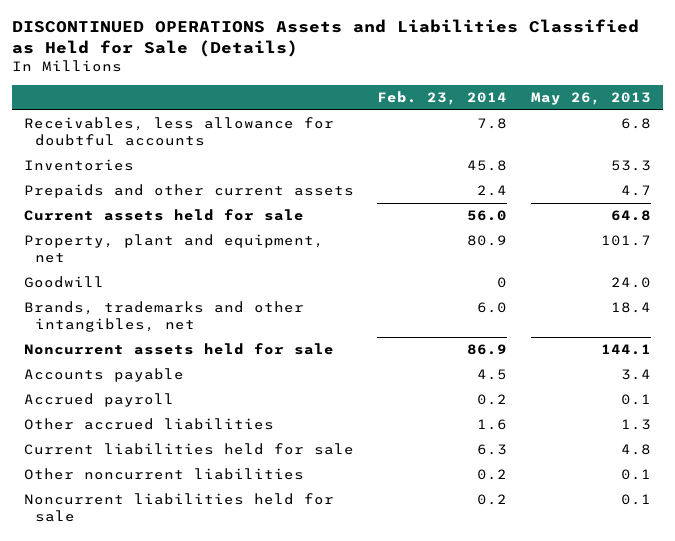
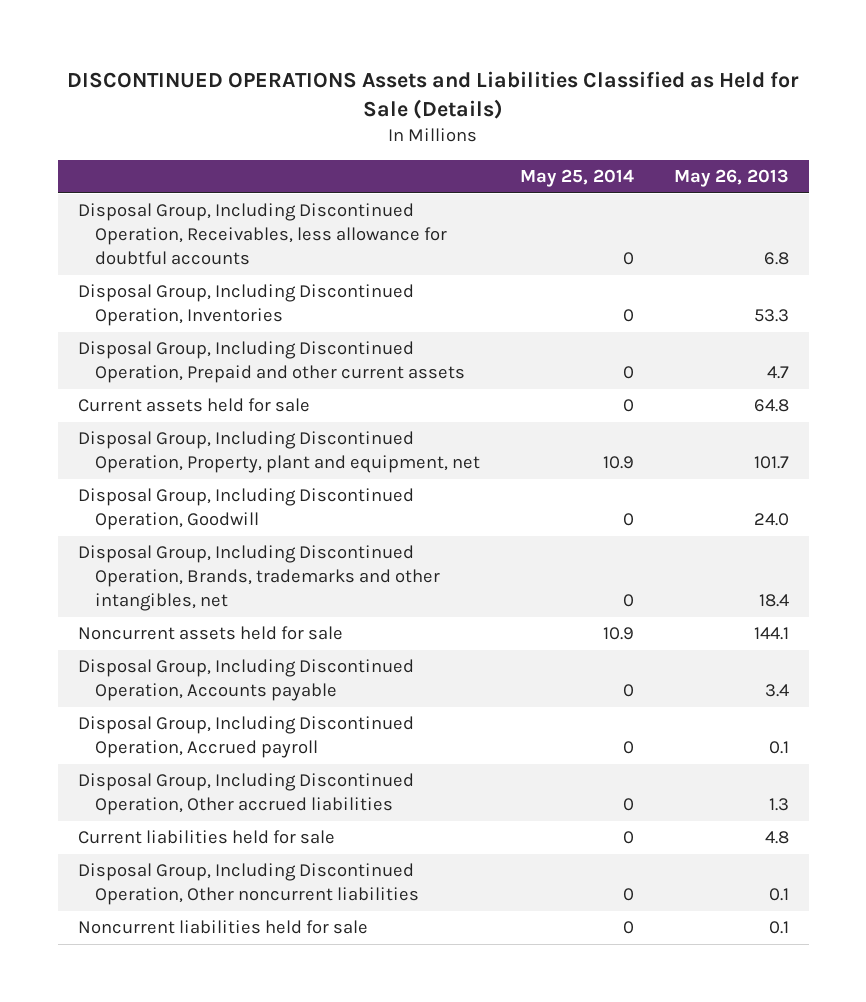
[377,90,508,105] Feb. 23, 2014 -> none
none -> [519,169,634,188] May 25, 2014
[23,117,334,147] Receivables, less allowance for doubtful accounts -> [77,203,447,266] Disposal Group, Including Discontinued Operation, Receivables, less allowance for doubtful accounts
[23,159,134,172] Inventories -> [77,284,414,327] Disposal Group, Including Discontinued Operation, Inventories
[23,184,354,199] Prepaids and other current assets -> [77,341,465,384] Disposal Group, Including Discontinued Operation, Prepaid and other current assets
[23,234,324,264] Property, plant and equipment, net -> [77,431,480,474] Disposal Group, Including Discontinued Operation, Property, plant and equipment, net
[23,276,104,289] Goodwill -> [77,488,414,531] Disposal Group, Including Discontinued Operation, Goodwill
[23,301,304,333] Brands, trademarks and other intangibles, net -> [77,545,440,612] Disposal Group, Including Discontinued Operation, Brands, trademarks and other intangibles, net
[23,368,184,383] Accounts payable -> [77,659,414,702] Disposal Group, Including Discontinued Operation, Accounts payable
[23,393,174,408] Accrued payroll -> [77,716,414,759] Disposal Group, Including Discontinued Operation, Accrued payroll
[23,418,274,431] Other accrued liabilities -> [77,773,414,816] Disposal Group, Including Discontinued Operation, Other accrued liabilities
[23,468,304,481] Other noncurrent liabilities -> [77,863,419,906] Disposal Group, Including Discontinued Operation, Other noncurrent liabilities

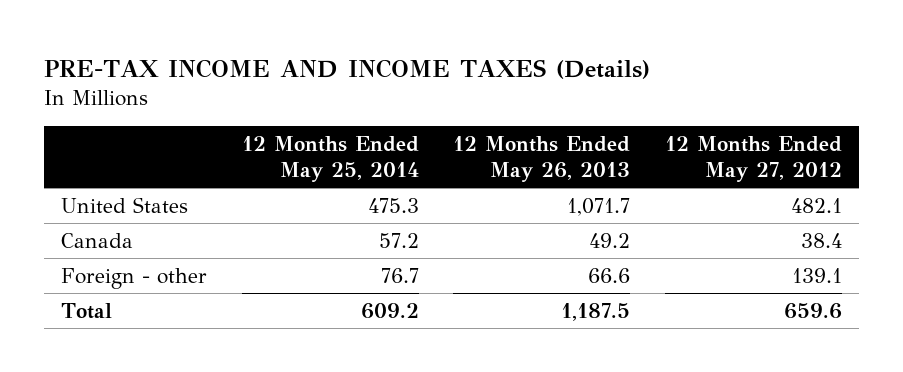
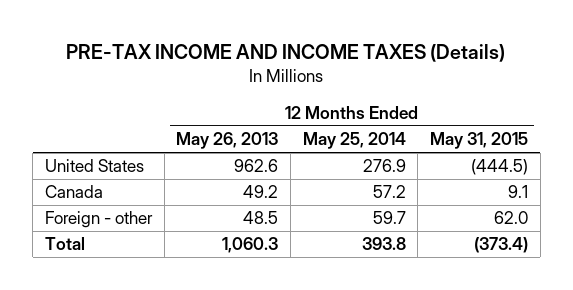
[665,135,843,183] 12 Months Ended May 27, 2012 -> none
none -> [429,132,528,150] May 31, 2015
[367,197,419,213] 475.3 -> [362,159,406,173] 276.9
[567,197,631,216] 1,071.7 -> [234,159,279,173] 962.6
[380,267,419,283] 76.7 -> [372,211,406,225] 59.7
[588,267,631,283] 66.6 -> [243,211,279,225] 48.5
[360,302,419,319] 609.2 -> [361,237,406,251] 393.8
[561,302,631,321] 1,187.5 -> [222,237,279,254] 1,060.3

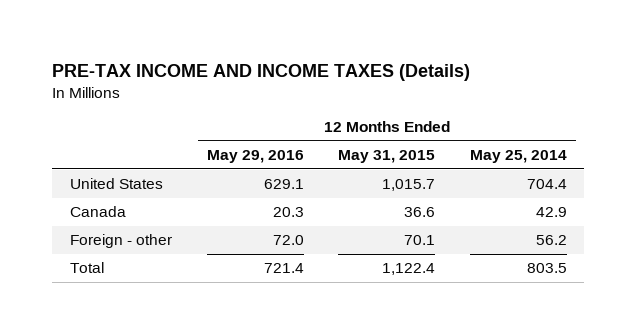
[176,132,279,150] May 26, 2013 -> none
none -> [206,150,304,164] May 29, 2016
[362,159,406,173] 276.9 -> [526,179,567,190] 704.4
[470,159,528,176] (444.5) -> [382,179,436,192] 1,015.7
[372,185,406,199] 57.2 -> [535,207,567,218] 42.9
[507,185,528,199] 9.1 -> [404,207,436,218] 36.6
[372,211,406,225] 59.7 -> [535,235,567,246] 56.2
[493,211,528,225] 62.0 -> [404,235,436,246] 70.1
[361,237,406,251] 393.8 -> [526,263,567,274] 803.5
[473,237,528,254] (373.4) -> [382,263,436,276] 1,122.4

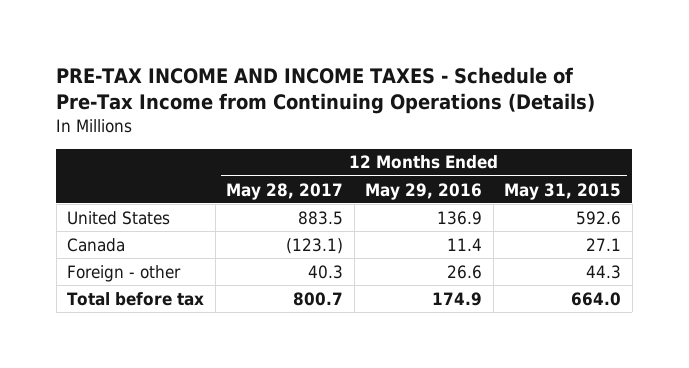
[52,63,471,81] PRE-TAX INCOME AND INCOME TAXES (Details) -> [56,66,596,114] PRE-TAX INCOME AND INCOME TAXES - Schedule of Pre-Tax Income from Continuing Operations (Details)
[469,150,567,164] May 25, 2014 -> none
none -> [226,182,344,200] May 28, 2017
[263,179,304,190] 629.1 -> [437,210,483,225] 136.9
[382,179,436,192] 1,015.7 -> [576,210,622,225] 592.6
[272,207,304,218] 20.3 -> [447,237,483,251] 11.4
[404,207,436,218] 36.6 -> [586,237,622,251] 27.1
[272,235,304,246] 72.0 -> [447,264,483,279] 26.6
[404,235,436,246] 70.1 -> [586,264,622,279] 44.3
[69,262,104,274] Total -> [67,291,205,306] Total before tax
[263,263,304,274] 721.4 -> [432,291,483,306] 174.9
[382,263,436,276] 1,122.4 -> [571,291,622,306] 664.0

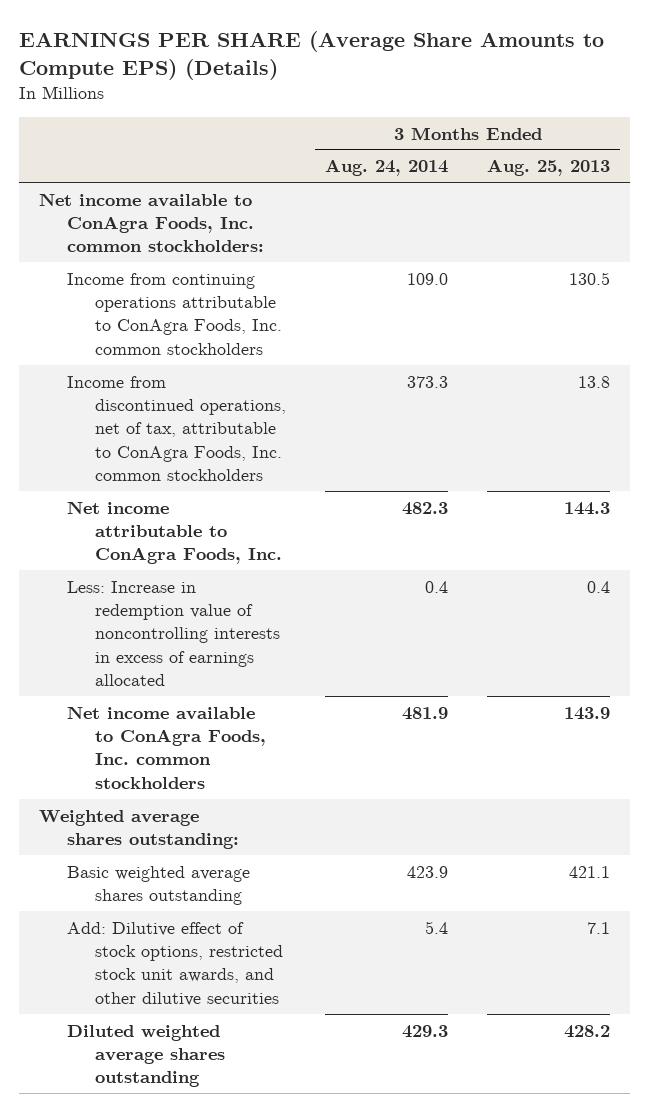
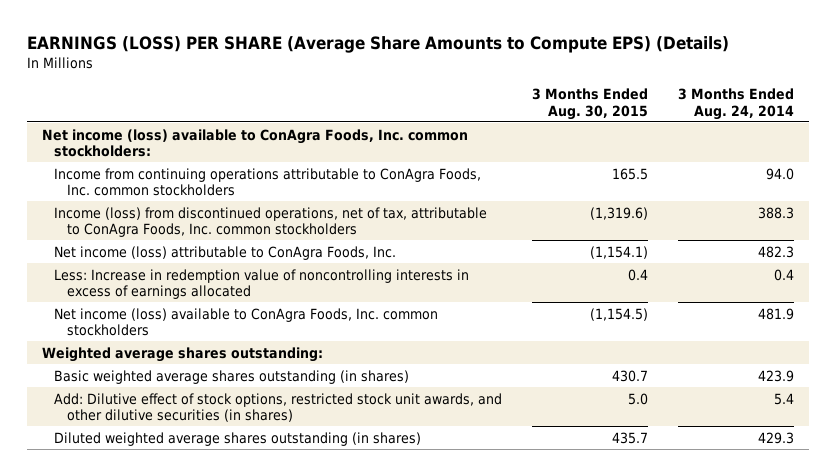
[18,30,604,80] EARNINGS PER SHARE (Average Share Amounts to Compute EPS) (Details) -> [27,36,730,54] EARNINGS (LOSS) PER SHARE (Average Share Amounts to Compute EPS) (Details)
[487,159,611,177] Aug. 25, 2013 -> none
none -> [532,88,649,120] 3 Months Ended Aug. 30, 2015
[38,192,264,253] Net income available to ConAgra Foods, Inc. common stockholders: -> [42,128,469,158] Net income (loss) available to ConAgra Foods, Inc. common stockholders:
[406,272,448,285] 109.0 -> [766,167,795,180] 94.0
[66,375,286,481] Income from discontinued operations, net of tax, attributable to ConAgra Foods, Inc. common stockholders -> [54,206,488,238] Income (loss) from discontinued operations, net of tax, attributable to ConAgra Foods, Inc. common stockholders
[406,375,448,388] 373.3 -> [758,206,795,219] 388.3
[66,500,282,565] Net income attributable to ConAgra Foods, Inc. -> [54,245,397,260] Net income (loss) attributable to ConAgra Foods, Inc.
[66,705,266,789] Net income available to ConAgra Foods, Inc. common stockholders -> [54,307,439,337] Net income (loss) available to ConAgra Foods, Inc. common stockholders
[66,865,250,905] Basic weighted average shares outstanding -> [54,369,410,384] Basic weighted average shares outstanding (in shares)
[66,921,283,1006] Add: Dilutive effect of stock options, restricted stock unit awards, and other dilutive securities -> [54,392,503,423] Add: Dilutive effect of stock options, restricted stock unit awards, and other dilutive securities (in shares)
[66,1024,225,1088] Diluted weighted average shares outstanding -> [54,431,422,446] Diluted weighted average shares outstanding (in shares)

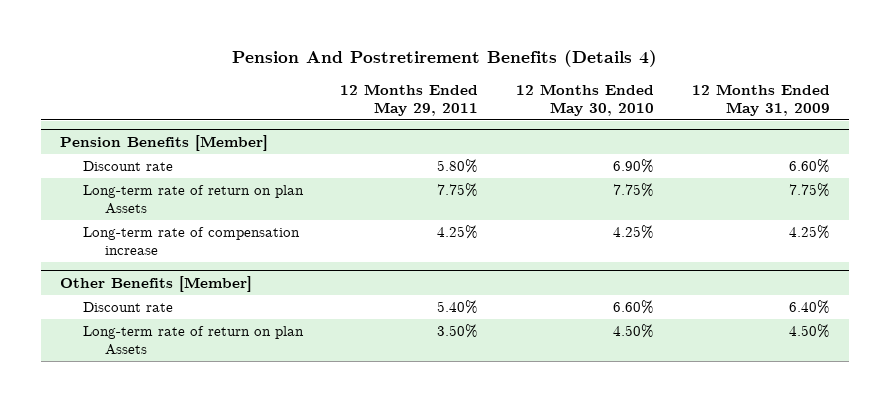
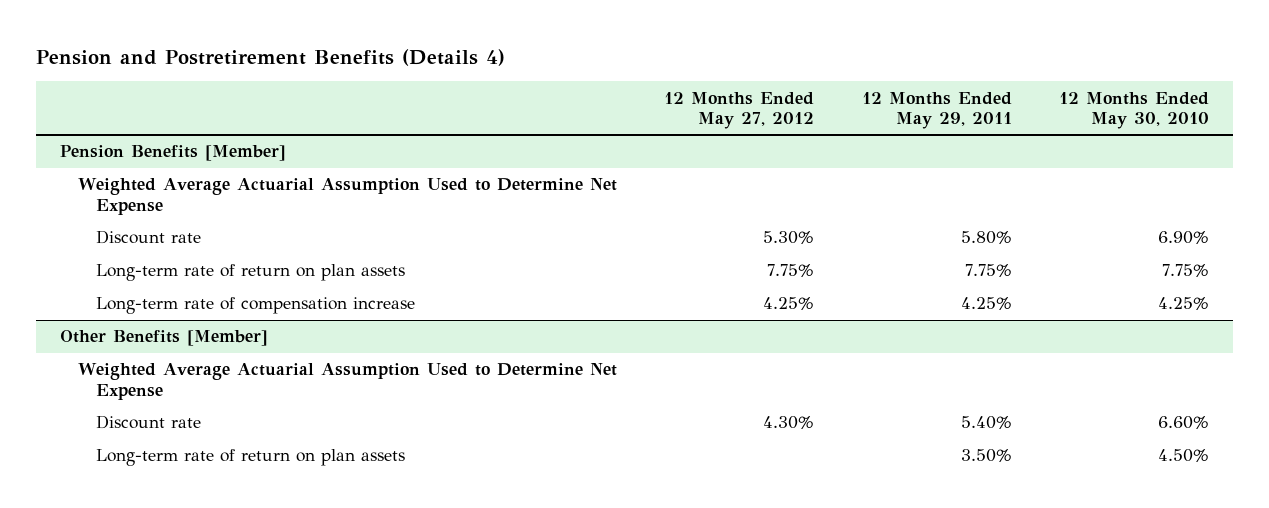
[231,50,657,68] Pension And Postretirement Benefits (Details 4) -> [36,48,506,66] Pension and Postretirement Benefits (Details 4)
[691,83,830,116] 12 Months Ended May 31, 2009 -> none
none -> [664,91,815,129] 12 Months Ended May 27, 2012
none -> [78,178,618,215] Weighted Average Actuarial Assumption Used to Determine Net Expense
[82,185,304,214] Long-term rate of return on plan Assets -> [96,264,406,282] Long-term rate of return on plan assets
none -> [78,363,618,400] Weighted Average Actuarial Assumption Used to Determine Net Expense
[82,326,304,355] Long-term rate of return on plan Assets -> [96,449,406,467] Long-term rate of return on plan assets

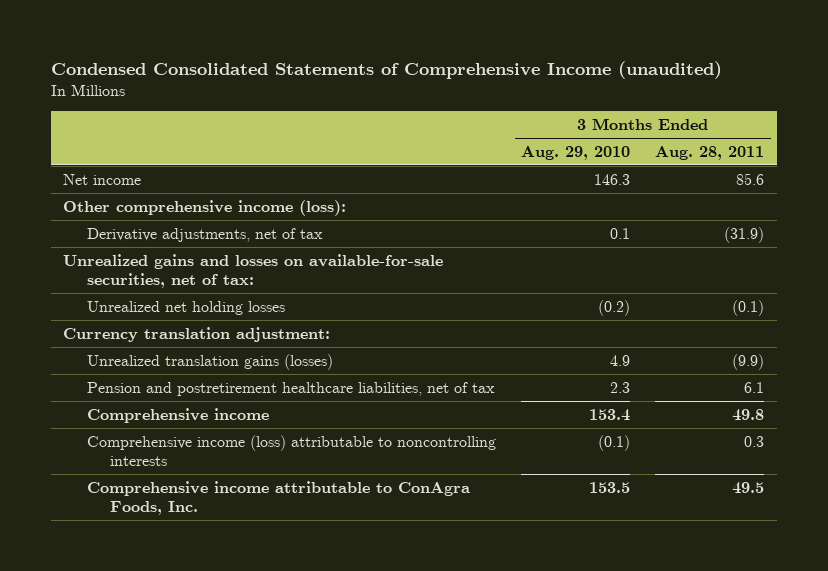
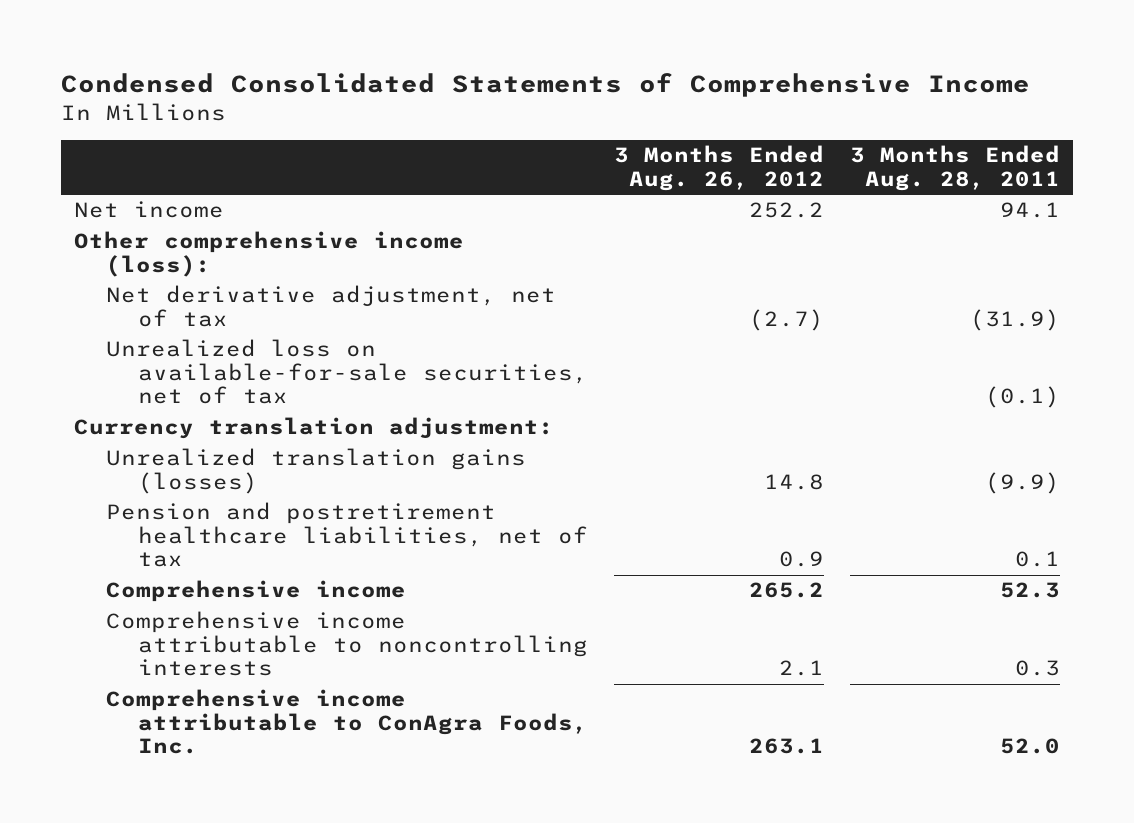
[50,60,722,79] Condensed Consolidated Statements of Comprehensive Income (unaudited) -> [60,73,1030,98] Condensed Consolidated Statements of Comprehensive Income
[520,145,630,160] Aug. 29, 2010 -> none
none -> [613,145,824,191] 3 Months Ended Aug. 26, 2012
[736,172,765,185] 85.6 -> [1000,202,1061,219] 94.1
[63,253,444,288] Unrealized gains and losses on available-for-sale securities, net of tax: -> none
[86,227,323,242] Derivative adjustments, net of tax -> [105,285,556,327] Net derivative adjustment, net of tax
[86,300,285,315] Unrealized net holding losses -> [105,339,588,405] Unrealized loss on available-for-sale securities, net of tax
[744,381,765,393] 6.1 -> [1015,551,1061,568] 0.1
[732,408,765,421] 49.8 -> [1000,582,1061,599] 52.3
[86,434,496,466] Comprehensive income (loss) attributable to noncontrolling interests -> [105,611,588,677] Comprehensive income attributable to noncontrolling interests
[732,481,765,494] 49.5 -> [1000,738,1061,755] 52.0

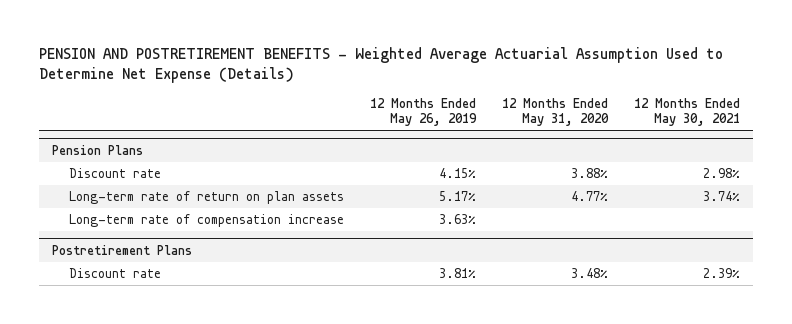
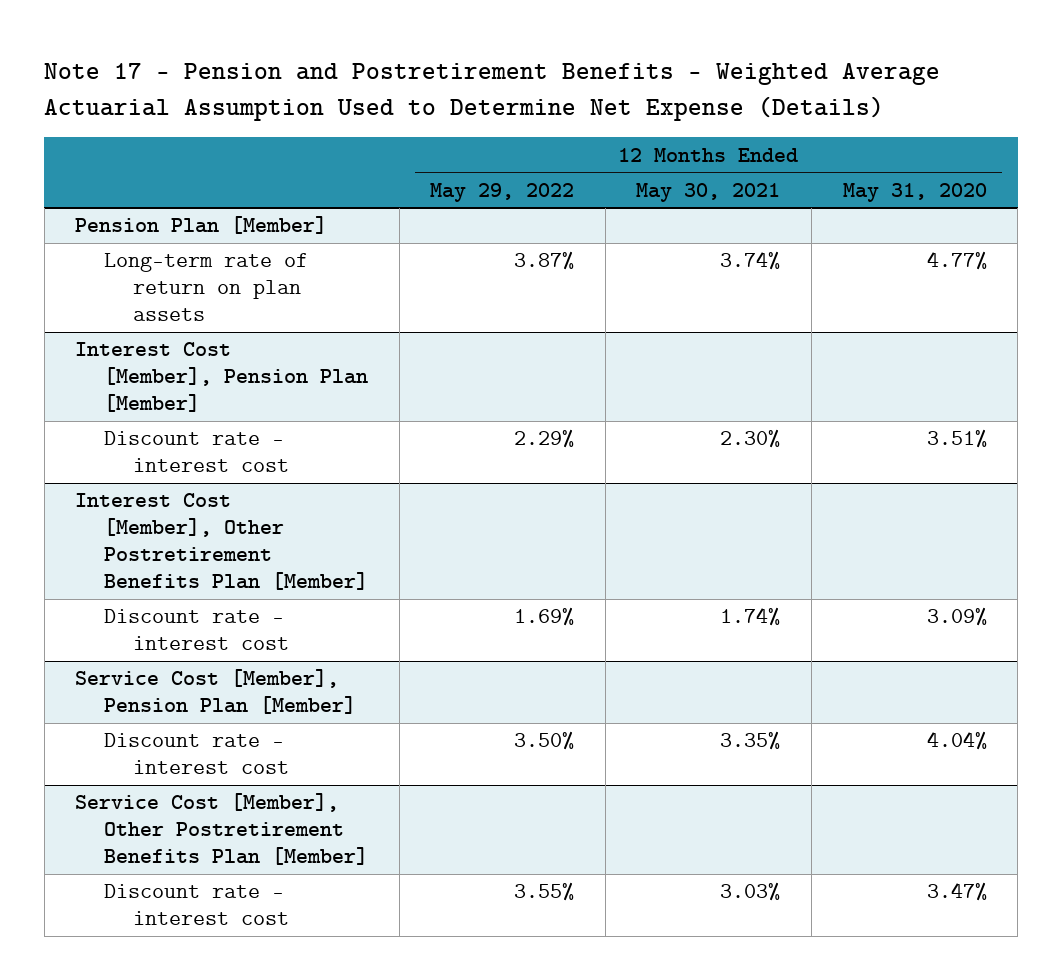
[39,47,724,84] PENSION AND POSTRETIREMENT BENEFITS - Weighted Average Actuarial Assumption Used to Determine Net Expense (Details) -> [44,63,941,121] Note 17 - Pension and Postretirement Benefits - Weighted Average Actuarial Assumption Used to Determine Net Expense (Details)
[370,97,478,127] 12 Months Ended May 26, 2019 -> none
none -> [430,182,575,202] May 29, 2022
[69,167,162,178] Discount rate -> none
[52,144,144,155] Pension Plans -> [75,216,328,235] Pension Plan [Member]
[69,213,345,227] Long-term rate of compensation increase -> none
[52,244,193,255] Postretirement Plans -> none
none -> [75,342,369,413] Interest Cost [Member], Pension Plan [Member]
[69,267,162,278] Discount rate -> [104,431,290,473] Discount rate - interest cost
[571,267,609,278] 3.48% -> [926,429,987,449] 3.51%
[703,267,741,278] 2.39% -> [720,429,781,449] 2.30%
none -> [75,493,369,591] Interest Cost [Member], Other Postretirement Benefits Plan [Member]
none -> [104,609,290,651] Discount rate - interest cost
none -> [75,669,357,715] Service Cost [Member], Pension Plan [Member]
none -> [104,733,290,775] Discount rate - interest cost
none -> [75,793,369,866] Service Cost [Member], Other Postretirement Benefits Plan [Member]
none -> [104,884,290,926] Discount rate - interest cost

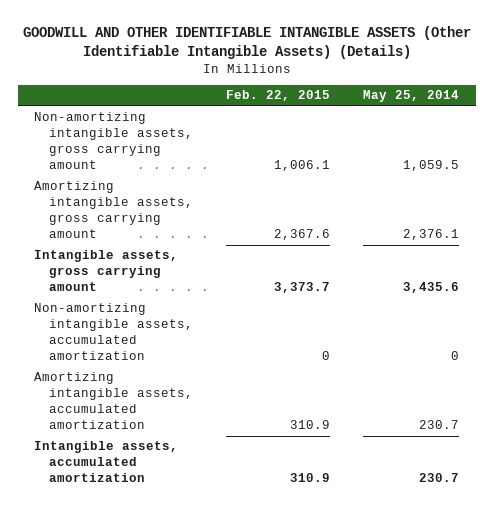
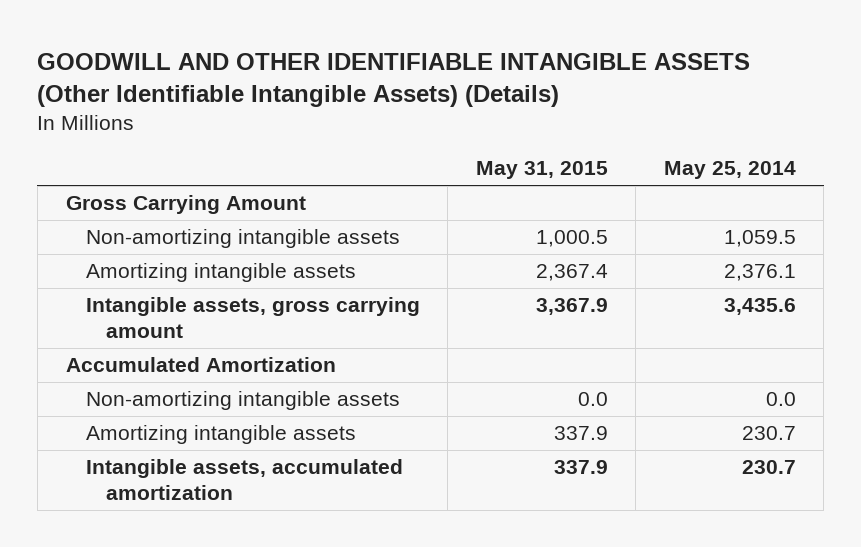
[226,90,331,102] Feb. 22, 2015 -> none
none -> [475,161,608,180] May 31, 2015
none -> [65,195,306,215] Gross Carrying Amount
[34,112,193,170] Non-amortizing intangible assets, gross carrying amount -> [85,229,400,249] Non-amortizing intangible assets
[34,181,193,239] Amortizing intangible assets, gross carrying amount -> [85,263,356,283] Amortizing intangible assets
none -> [65,357,336,373] Accumulated Amortization
[34,303,193,361] Non-amortizing intangible assets, accumulated amortization -> [85,391,400,411] Non-amortizing intangible assets
[451,351,460,361] 0 -> [765,392,796,407] 0.0
[34,372,193,430] Amortizing intangible assets, accumulated amortization -> [85,425,356,445] Amortizing intangible assets

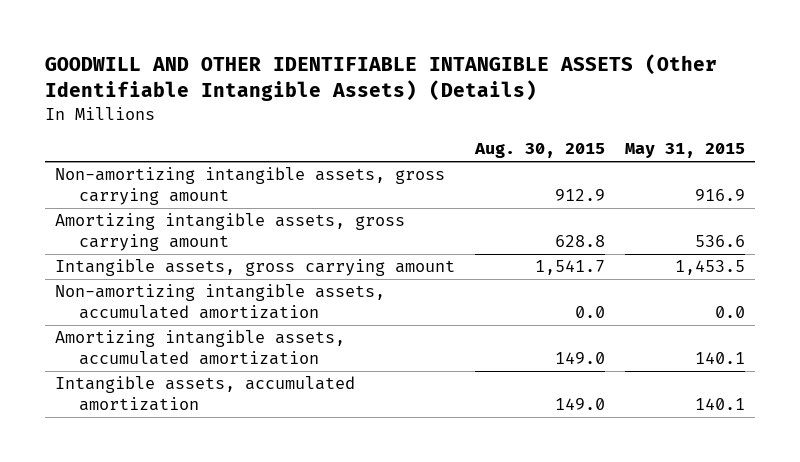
[663,161,796,180] May 25, 2014 -> none
none -> [474,143,606,159] Aug. 30, 2015
[65,195,306,215] Gross Carrying Amount -> none
[65,357,336,373] Accumulated Amortization -> none
[85,229,400,249] Non-amortizing intangible assets -> [55,167,446,206] Non-amortizing intangible assets, gross carrying amount
[535,230,608,248] 1,000.5 -> [694,189,745,202] 916.9
[85,263,356,283] Amortizing intangible assets -> [55,213,406,252] Amortizing intangible assets, gross carrying amount
[535,264,608,282] 2,367.4 -> [694,235,745,248] 536.6
[535,298,608,316] 3,367.9 -> [674,260,745,276] 1,453.5
[85,391,400,411] Non-amortizing intangible assets -> [55,284,386,320] Non-amortizing intangible assets, accumulated amortization
[85,425,356,445] Amortizing intangible assets -> [55,330,346,366] Amortizing intangible assets, accumulated amortization
[553,426,608,441] 337.9 -> [694,352,745,365] 140.1
[553,460,608,475] 337.9 -> [694,398,745,411] 140.1

